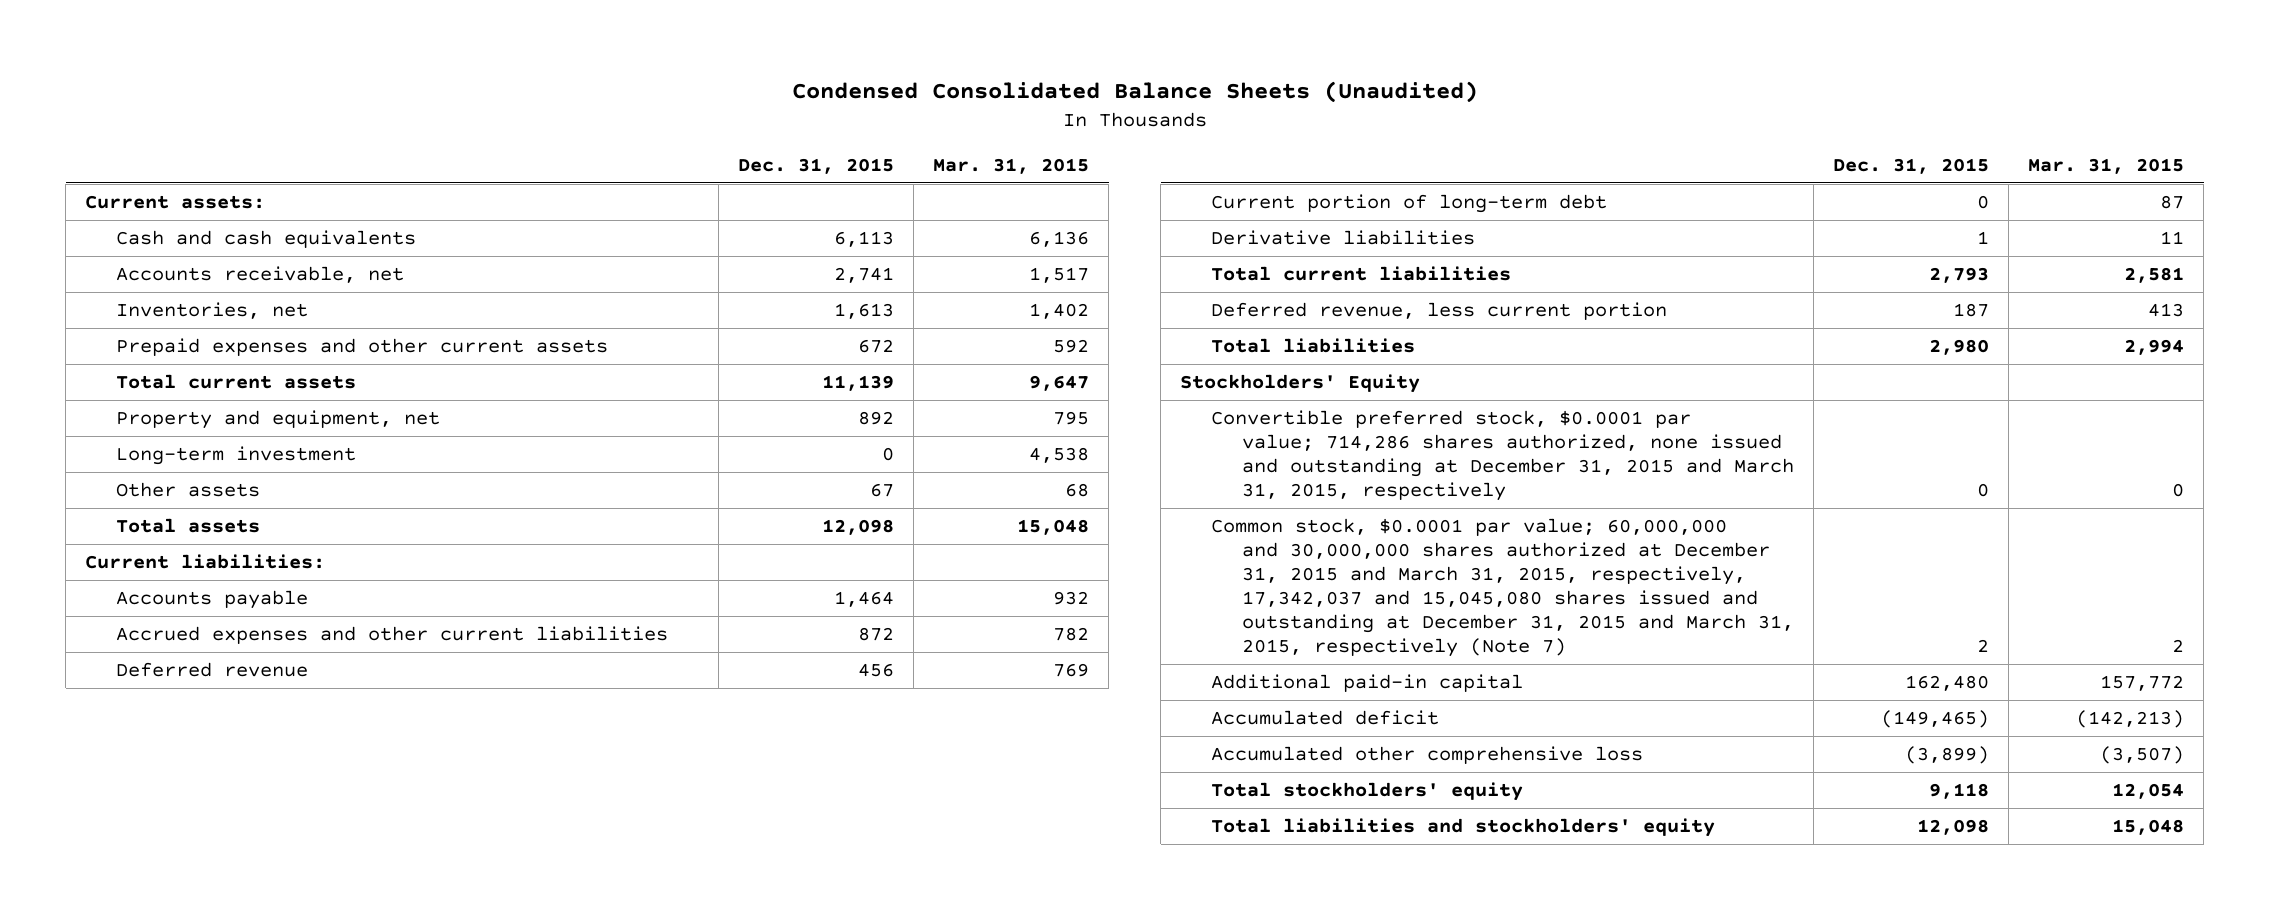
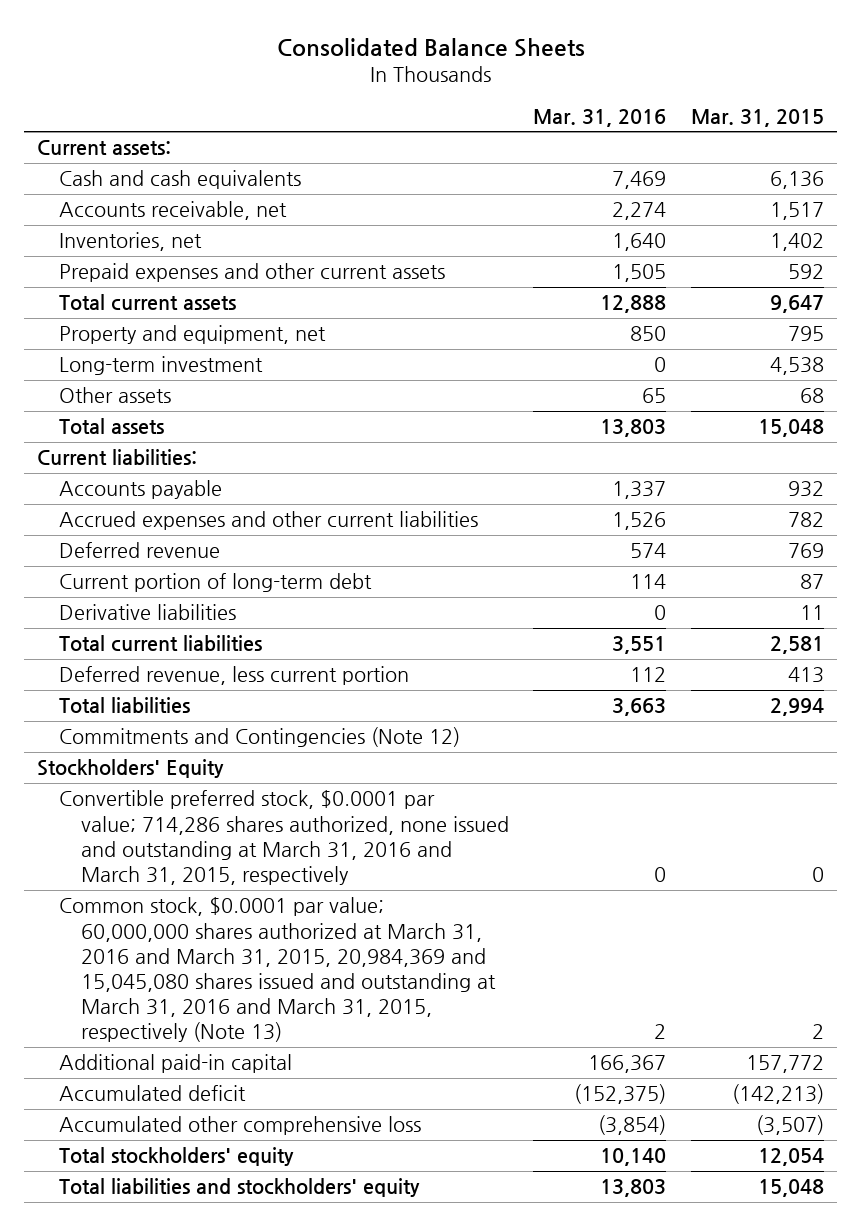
[791,80,1478,103] Condensed Consolidated Balance Sheets (Unaudited) -> [276,37,585,57] Consolidated Balance Sheets
[738,157,895,174] Dec. 31, 2015 -> none
none -> [533,108,667,127] Mar. 31, 2016
none -> [58,727,460,748] Commitments and Contingencies (Note 12)
[1210,410,1794,502] Convertible preferred stock, $0.0001 par value; 714,286 shares authorized, none issued and outstanding at December 31, 2015 and March 31, 2015, respectively -> [58,790,509,885] Convertible preferred stock, $0.0001 par value; 714,286 shares authorized, none issued and outstanding at March 31, 2016 and March 31, 2015, respectively
[1210,518,1794,657] Common stock, $0.0001 par value; 60,000,000 and 30,000,000 shares authorized at December 31, 2015 and March 31, 2015, respectively, 17,342,037 and 15,045,080 shares issued and outstanding at December 31, 2015 and March 31, 2015, respectively (Note 7) -> [58,897,496,1042] Common stock, $0.0001 par value; 60,000,000 shares authorized at March 31, 2016 and March 31, 2015, 20,984,369 and 15,045,080 shares issued and outstanding at March 31, 2016 and March 31, 2015, respectively (Note 13)

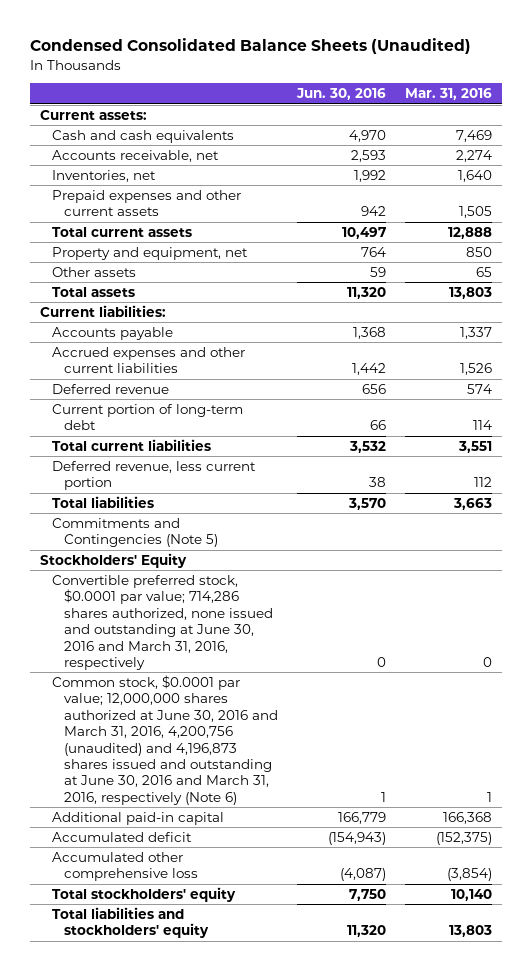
[276,37,585,57] Consolidated Balance Sheets -> [30,38,472,55] Condensed Consolidated Balance Sheets (Unaudited)
[691,108,825,127] Mar. 31, 2015 -> none
none -> [296,88,387,101] Jun. 30, 2016
[58,356,263,376] Long-term investment -> none
[58,604,236,621] Derivative liabilities -> none
[58,727,460,748] Commitments and Contingencies (Note 12) -> [51,517,218,548] Commitments and Contingencies (Note 5)
[58,790,509,885] Convertible preferred stock, $0.0001 par value; 714,286 shares authorized, none issued and outstanding at March 31, 2016 and March 31, 2015, respectively -> [51,574,273,671] Convertible preferred stock, $0.0001 par value; 714,286 shares authorized, none issued and outstanding at June 30, 2016 and March 31, 2016, respectively
[58,897,496,1042] Common stock, $0.0001 par value; 60,000,000 shares authorized at March 31, 2016 and March 31, 2015, 20,984,369 and 15,045,080 shares issued and outstanding at March 31, 2016 and March 31, 2015, respectively (Note 13) -> [51,674,278,805] Common stock, $0.0001 par value; 12,000,000 shares authorized at June 30, 2016 and March 31, 2016, 4,200,756 (unaudited) and 4,196,873 shares issued and outstanding at June 30, 2016 and March 31, 2016, respectively (Note 6)
[654,1023,667,1039] 2 -> [487,791,493,802] 1
[588,1055,667,1074] 166,367 -> [443,811,493,824] 166,368

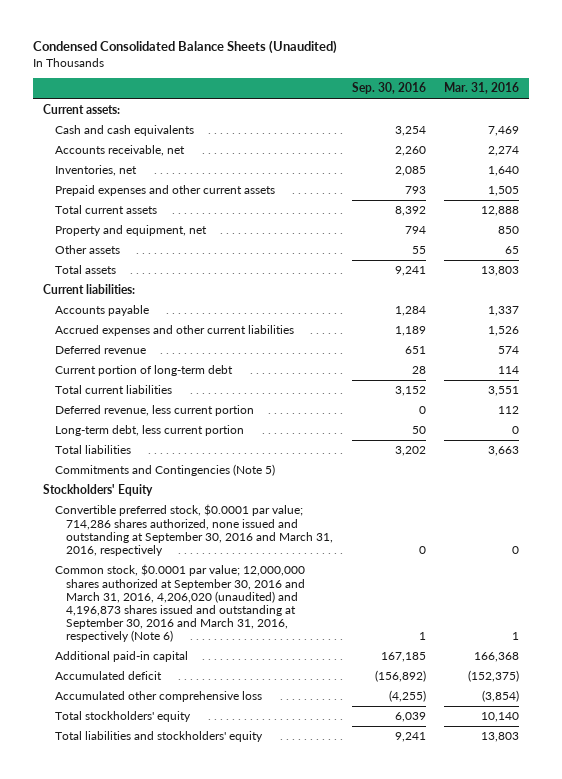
[296,88,387,101] Jun. 30, 2016 -> none
none -> [351,82,426,95] Sep. 30, 2016
none -> [54,425,244,437] Long-term debt, less current portion
[51,574,273,671] Convertible preferred stock, $0.0001 par value; 714,286 shares authorized, none issued and outstanding at June 30, 2016 and March 31, 2016, respectively -> [54,504,334,556] Convertible preferred stock, $0.0001 par value; 714,286 shares authorized, none issued and outstanding at September 30, 2016 and March 31, 2016, respectively
[51,674,278,805] Common stock, $0.0001 par value; 12,000,000 shares authorized at June 30, 2016 and March 31, 2016, 4,200,756 (unaudited) and 4,196,873 shares issued and outstanding at June 30, 2016 and March 31, 2016, respectively (Note 6) -> [54,564,306,643] Common stock, $0.0001 par value; 12,000,000 shares authorized at September 30, 2016 and March 31, 2016, 4,206,020 (unaudited) and 4,196,873 shares issued and outstanding at September 30, 2016 and March 31, 2016, respectively (Note 6)

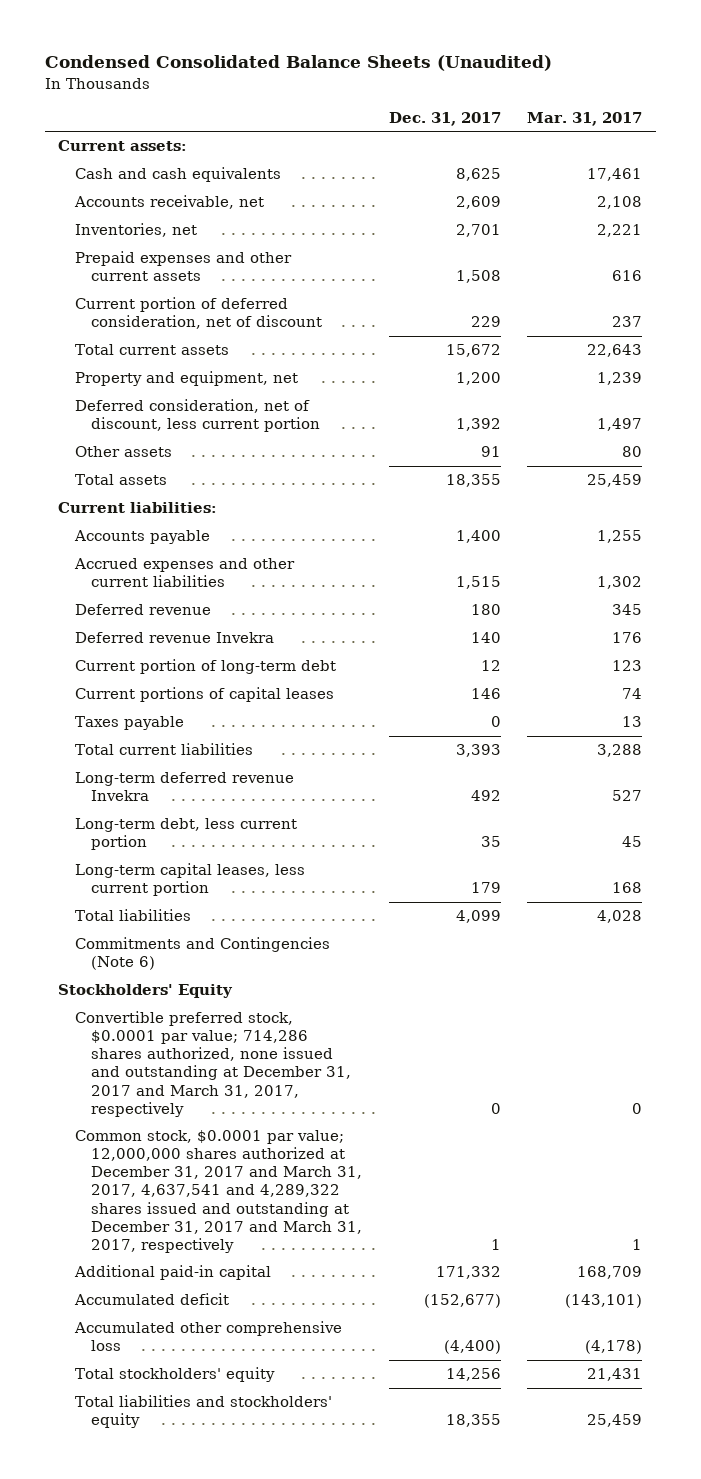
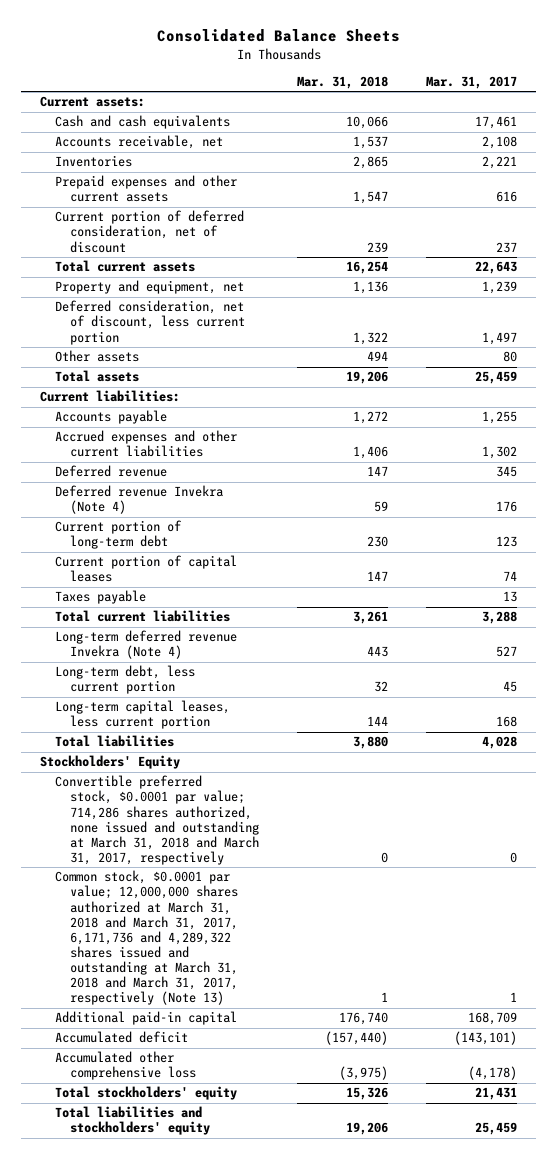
[45,55,553,72] Condensed Consolidated Balance Sheets (Unaudited) -> [156,29,400,43] Consolidated Balance Sheets
[388,111,501,126] Dec. 31, 2017 -> none
none -> [297,76,389,90] Mar. 31, 2018
[74,223,197,238] Inventories, net -> [55,155,133,168] Inventories
[74,632,274,644] Deferred revenue Invekra -> [55,485,224,515] Deferred revenue Invekra (Note 4)
[74,687,334,703] Current portions of capital leases -> [55,555,238,583] Current portion of capital leases
[74,772,294,802] Long-term deferred revenue Invekra -> [55,630,238,660] Long-term deferred revenue Invekra (Note 4)
[74,937,330,971] Commitments and Contingencies (Note 6) -> none
[74,1011,352,1117] Convertible preferred stock, $0.0001 par value; 714,286 shares authorized, none issued and outstanding at December 31, 2017 and March 31, 2017, respectively -> [55,775,260,866] Convertible preferred stock, $0.0001 par value; 714,286 shares authorized, none issued and outstanding at March 31, 2018 and March 31, 2017, respectively
[74,1130,363,1253] Common stock, $0.0001 par value; 12,000,000 shares authorized at December 31, 2017 and March 31, 2017, 4,637,541 and 4,289,322 shares issued and outstanding at December 31, 2017 and March 31, 2017, respectively -> [55,870,239,1006] Common stock, $0.0001 par value; 12,000,000 shares authorized at March 31, 2018 and March 31, 2017, 6,171,736 and 4,289,322 shares issued and outstanding at March 31, 2018 and March 31, 2017, respectively (Note 13)

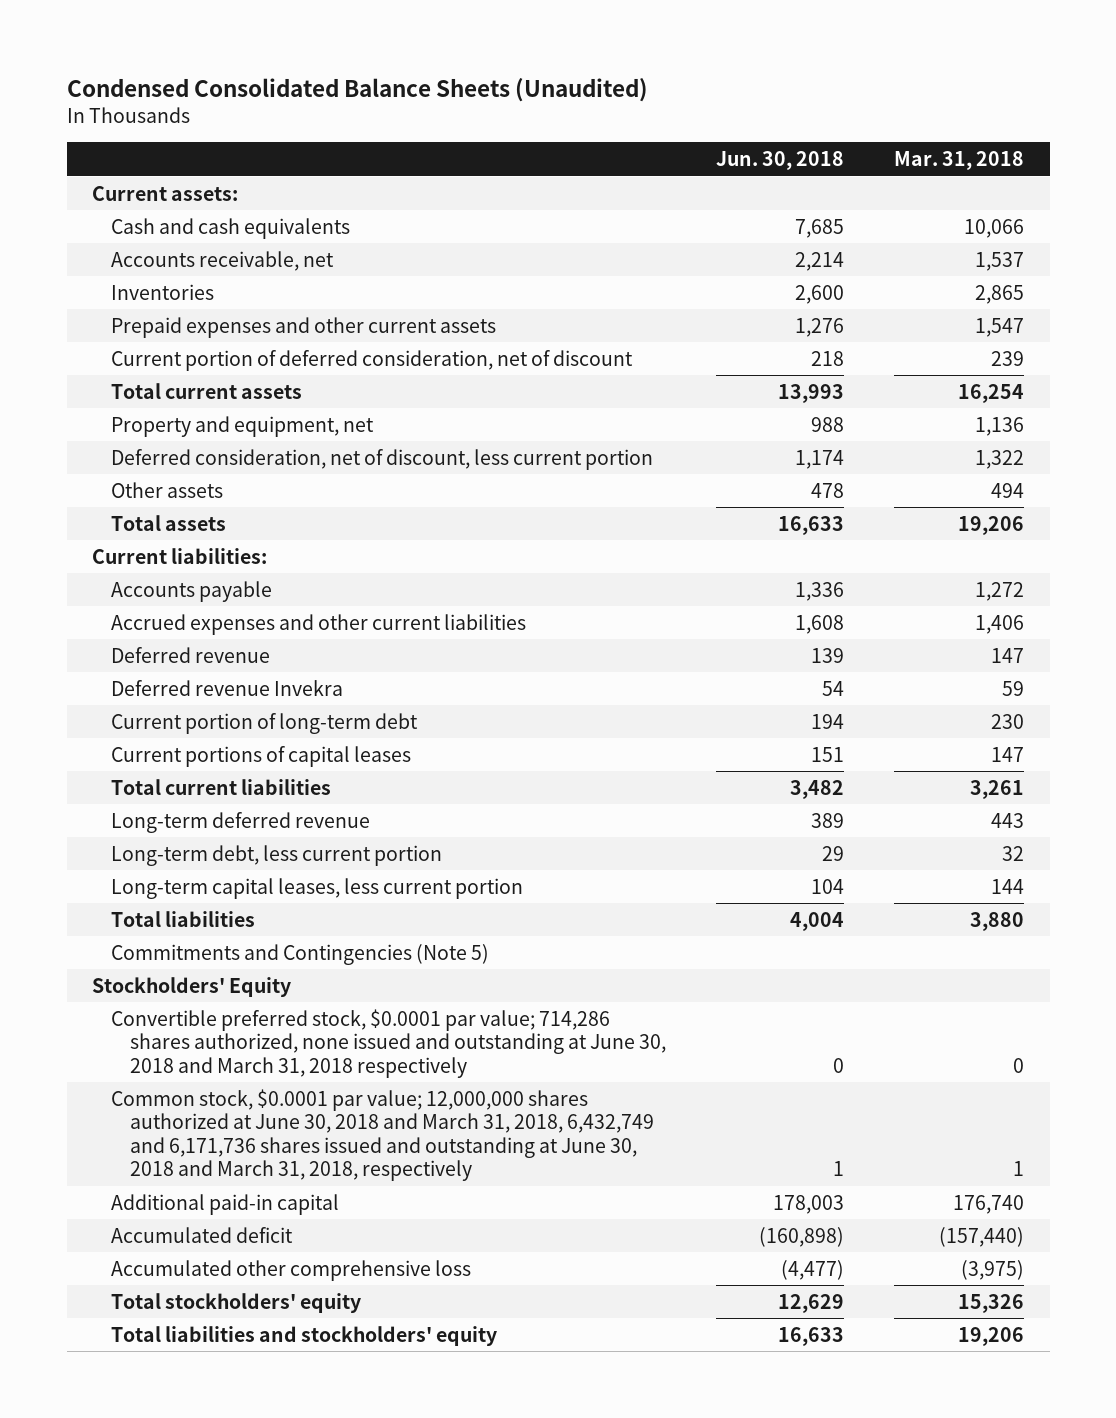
[156,29,400,43] Consolidated Balance Sheets -> [66,77,648,102] Condensed Consolidated Balance Sheets (Unaudited)
[426,76,518,90] Mar. 31, 2017 -> none
none -> [716,151,845,171] Jun. 30, 2018
[55,485,224,515] Deferred revenue Invekra (Note 4) -> [110,679,343,696] Deferred revenue Invekra
[55,590,147,605] Taxes payable -> none
[55,555,238,583] Current portion of capital leases -> [110,745,411,767] Current portions of capital leases
[55,630,238,660] Long-term deferred revenue Invekra (Note 4) -> [110,811,370,833] Long-term deferred revenue
none -> [110,943,489,965] Commitments and Contingencies (Note 5)
[55,775,260,866] Convertible preferred stock, $0.0001 par value; 714,286 shares authorized, none issued and outstanding at March 31, 2018 and March 31, 2017, respectively -> [110,1008,667,1078] Convertible preferred stock, $0.0001 par value; 714,286 shares authorized, none issued and outstanding at June 30, 2018 and March 31, 2018 respectively
[55,870,239,1006] Common stock, $0.0001 par value; 12,000,000 shares authorized at March 31, 2018 and March 31, 2017, 6,171,736 and 4,289,322 shares issued and outstanding at March 31, 2018 and March 31, 2017, respectively (Note 13) -> [110,1088,655,1182] Common stock, $0.0001 par value; 12,000,000 shares authorized at June 30, 2018 and March 31, 2018, 6,432,749 and 6,171,736 shares issued and outstanding at June 30, 2018 and March 31, 2018, respectively

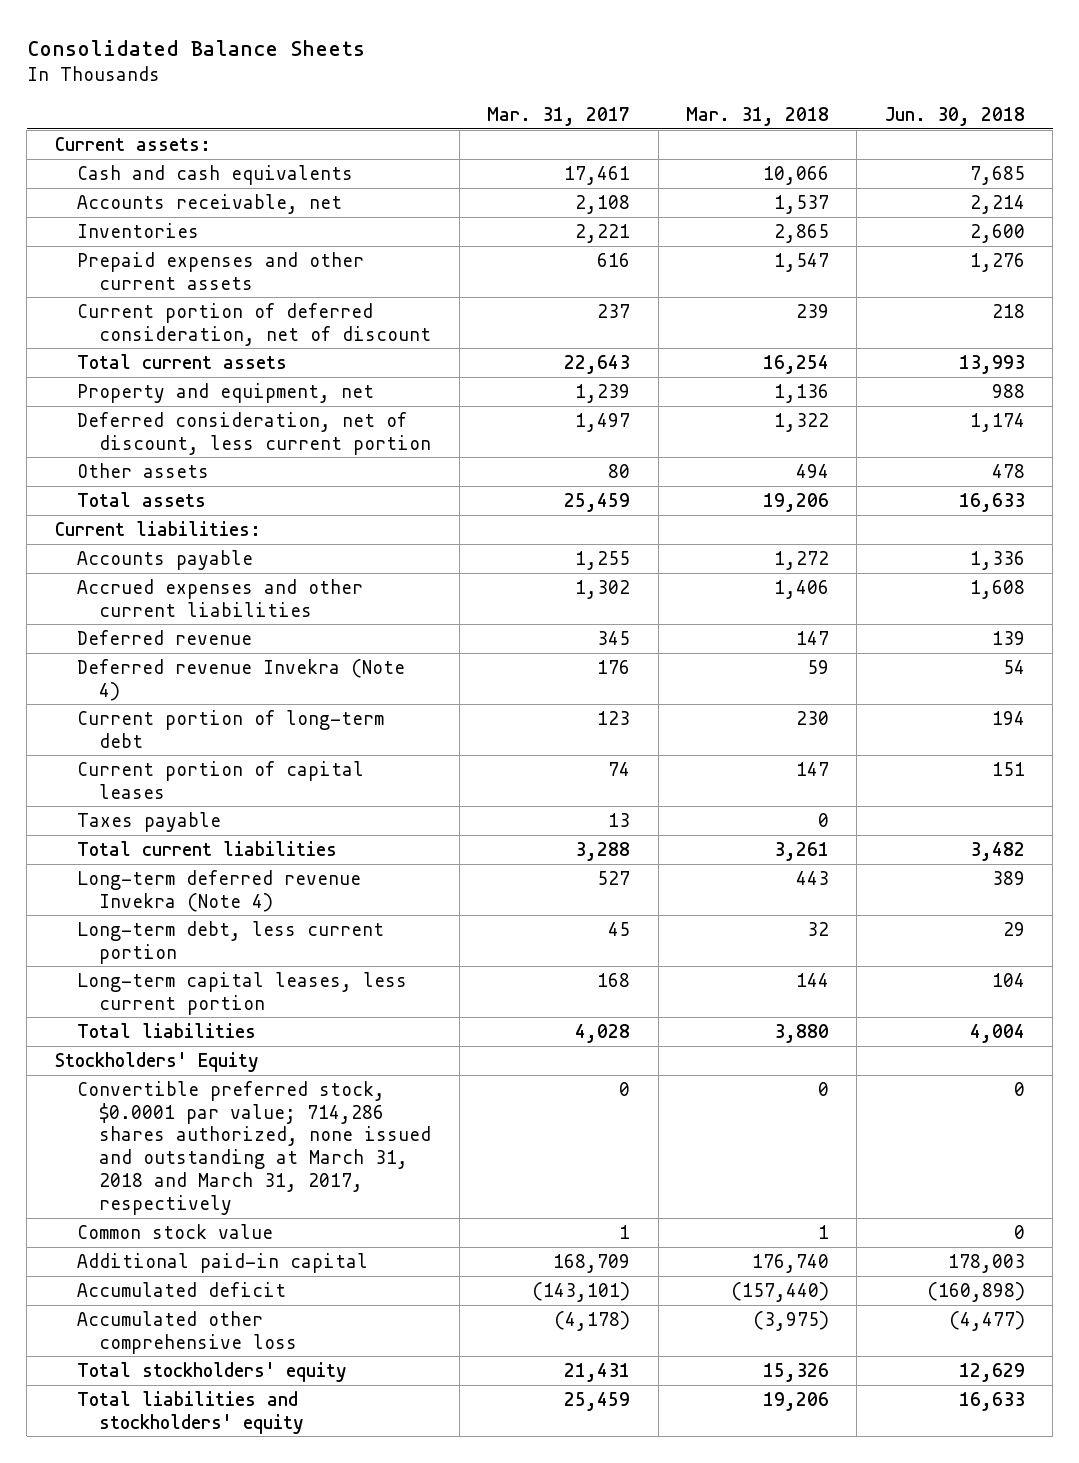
[66,77,648,102] Condensed Consolidated Balance Sheets (Unaudited) -> [26,39,365,56] Consolidated Balance Sheets
none -> [487,106,631,126] Mar. 31, 2017
[110,679,343,696] Deferred revenue Invekra -> [76,658,405,701] Deferred revenue Invekra (Note 4)
[110,745,411,767] Current portions of capital leases -> [76,760,364,799] Current portion of capital leases
none -> [76,811,221,832] Taxes payable
[110,811,370,833] Long-term deferred revenue -> [76,869,361,912] Long-term deferred revenue Invekra (Note 4)
[110,943,489,965] Commitments and Contingencies (Note 5) -> none
[110,1088,655,1182] Common stock, $0.0001 par value; 12,000,000 shares authorized at June 30, 2018 and March 31, 2018, 6,432,749 and 6,171,736 shares issued and outstanding at June 30, 2018 and March 31, 2018, respectively -> none
[110,1008,667,1078] Convertible preferred stock, $0.0001 par value; 714,286 shares authorized, none issued and outstanding at June 30, 2018 and March 31, 2018 respectively -> [76,1080,432,1215] Convertible preferred stock, $0.0001 par value; 714,286 shares authorized, none issued and outstanding at March 31, 2018 and March 31, 2017, respectively
none -> [76,1223,273,1239] Common stock value

